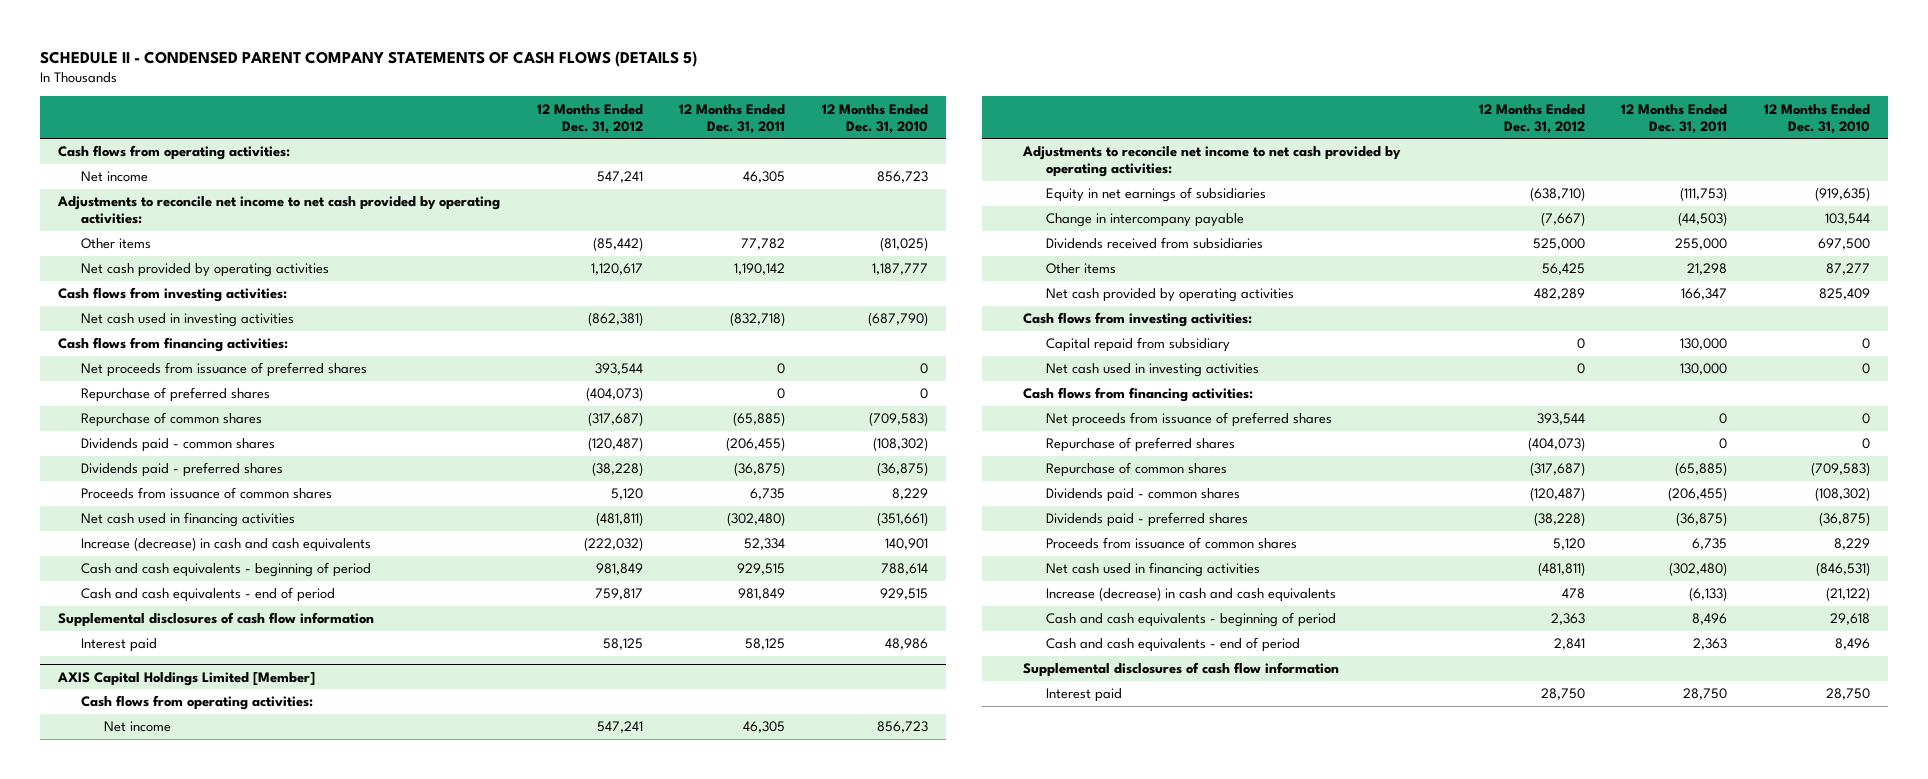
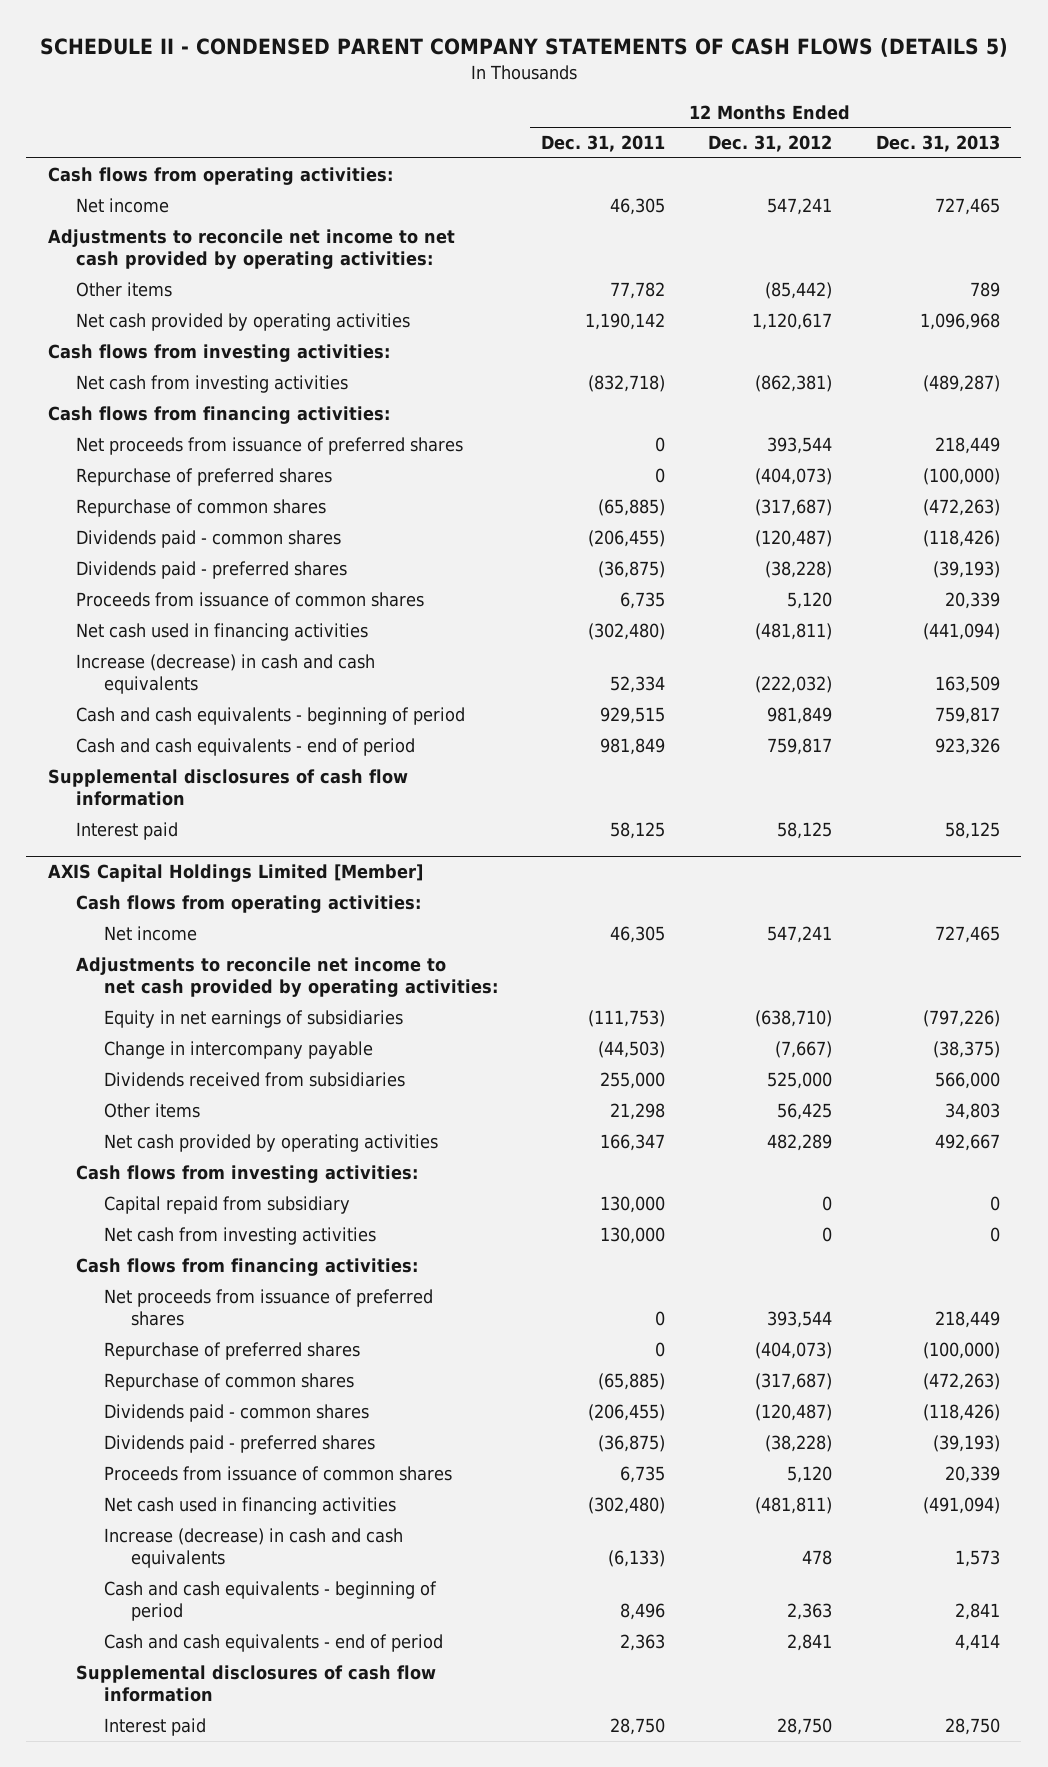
[821,103,928,134] 12 Months Ended Dec. 31, 2010 -> none
none -> [875,135,1000,153] Dec. 31, 2013
[81,313,295,328] Net cash used in investing activities -> [75,374,348,393] Net cash from investing activities
[1046,363,1260,378] Net cash used in investing activities -> [103,1226,376,1245] Net cash from investing activities

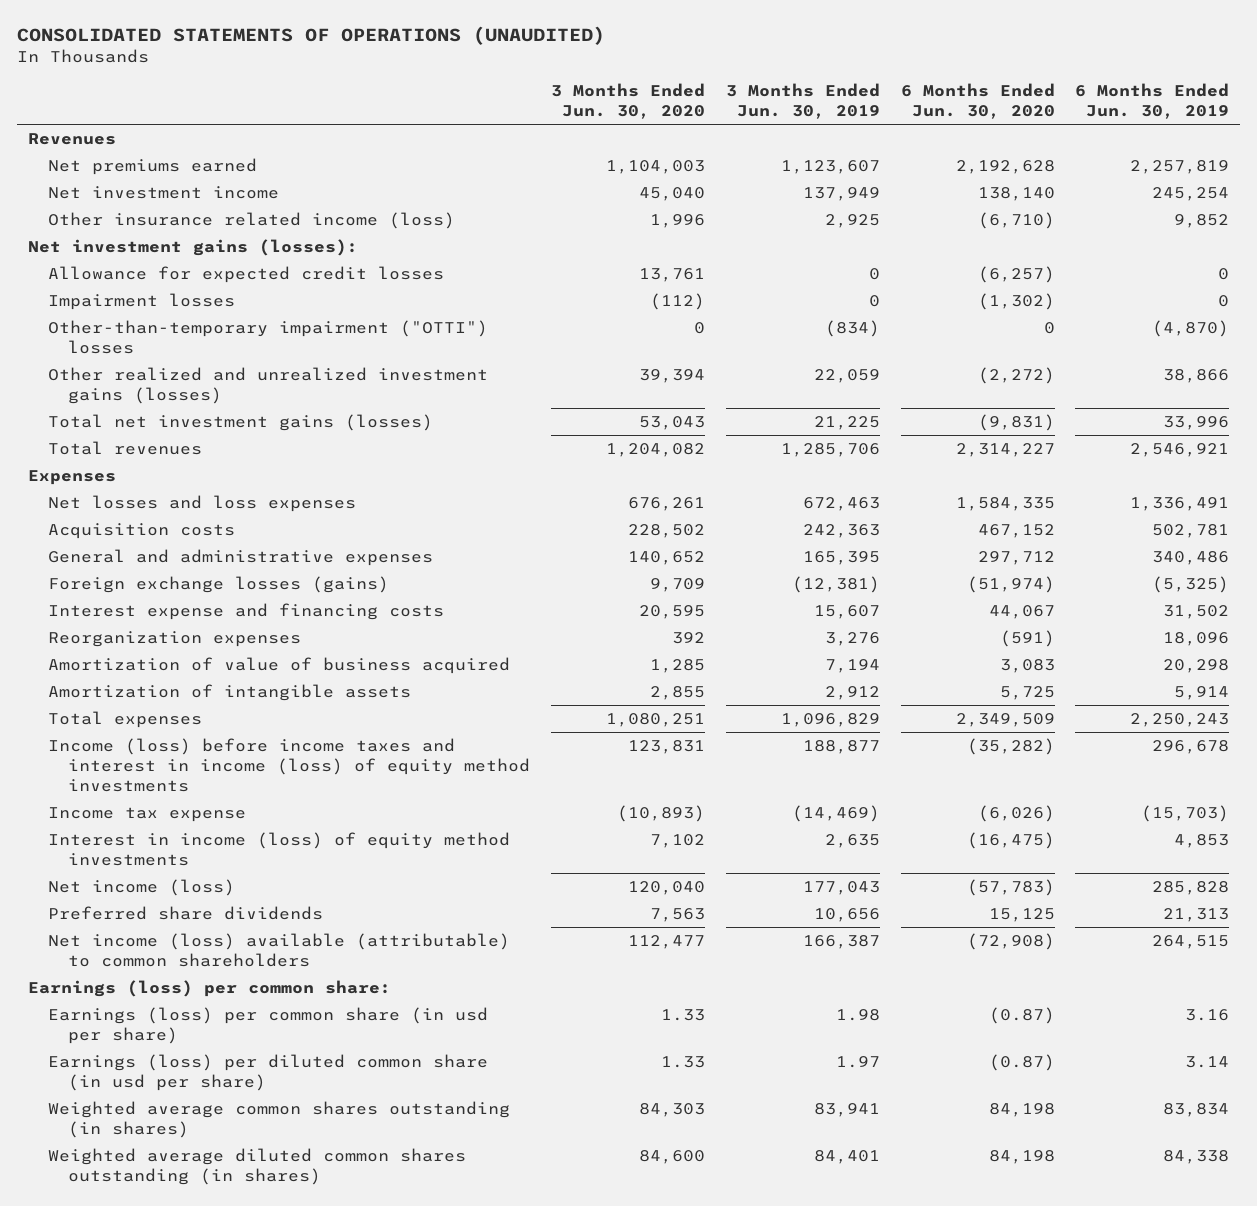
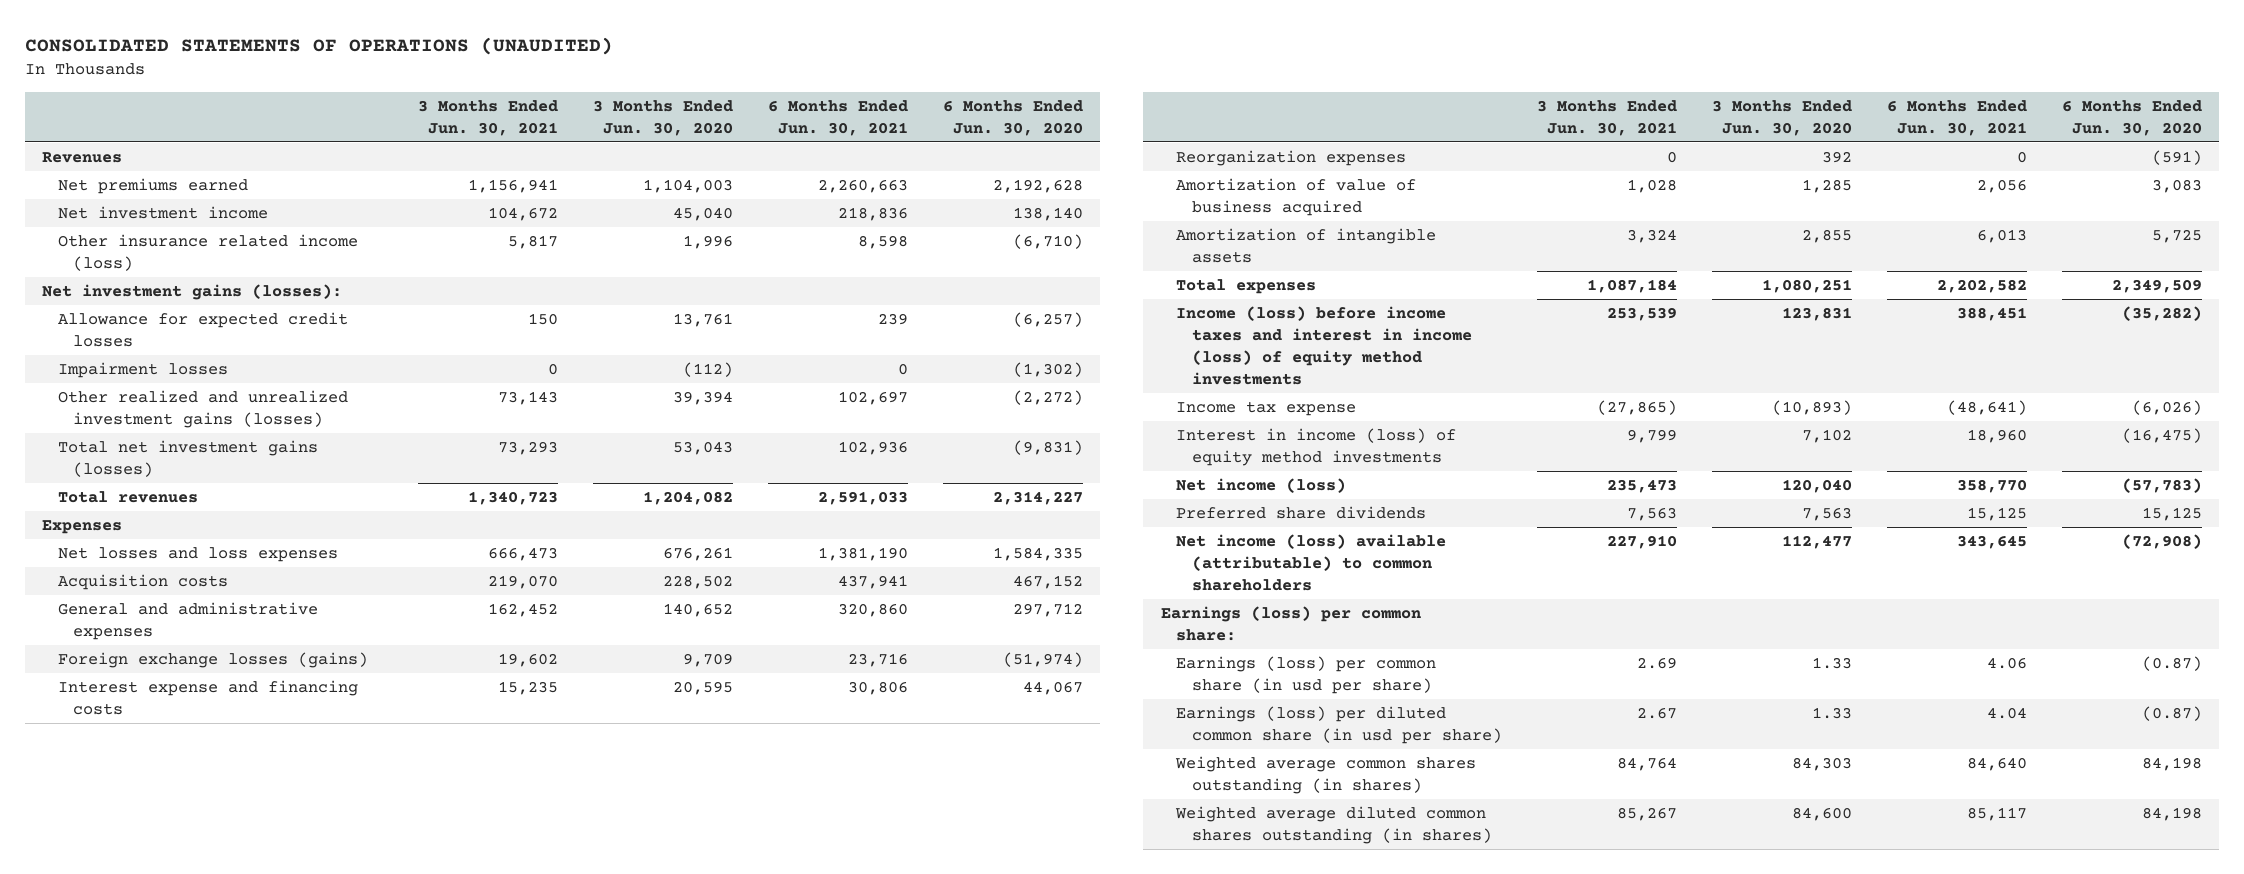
[725,83,880,120] 3 Months Ended Jun. 30, 2019 -> none
[1075,83,1230,120] 6 Months Ended Jun. 30, 2019 -> none
none -> [417,99,558,136] 3 Months Ended Jun. 30, 2021
none -> [767,99,908,136] 6 Months Ended Jun. 30, 2021
[48,319,489,354] Other-than-temporary impairment ("OTTI") losses -> none

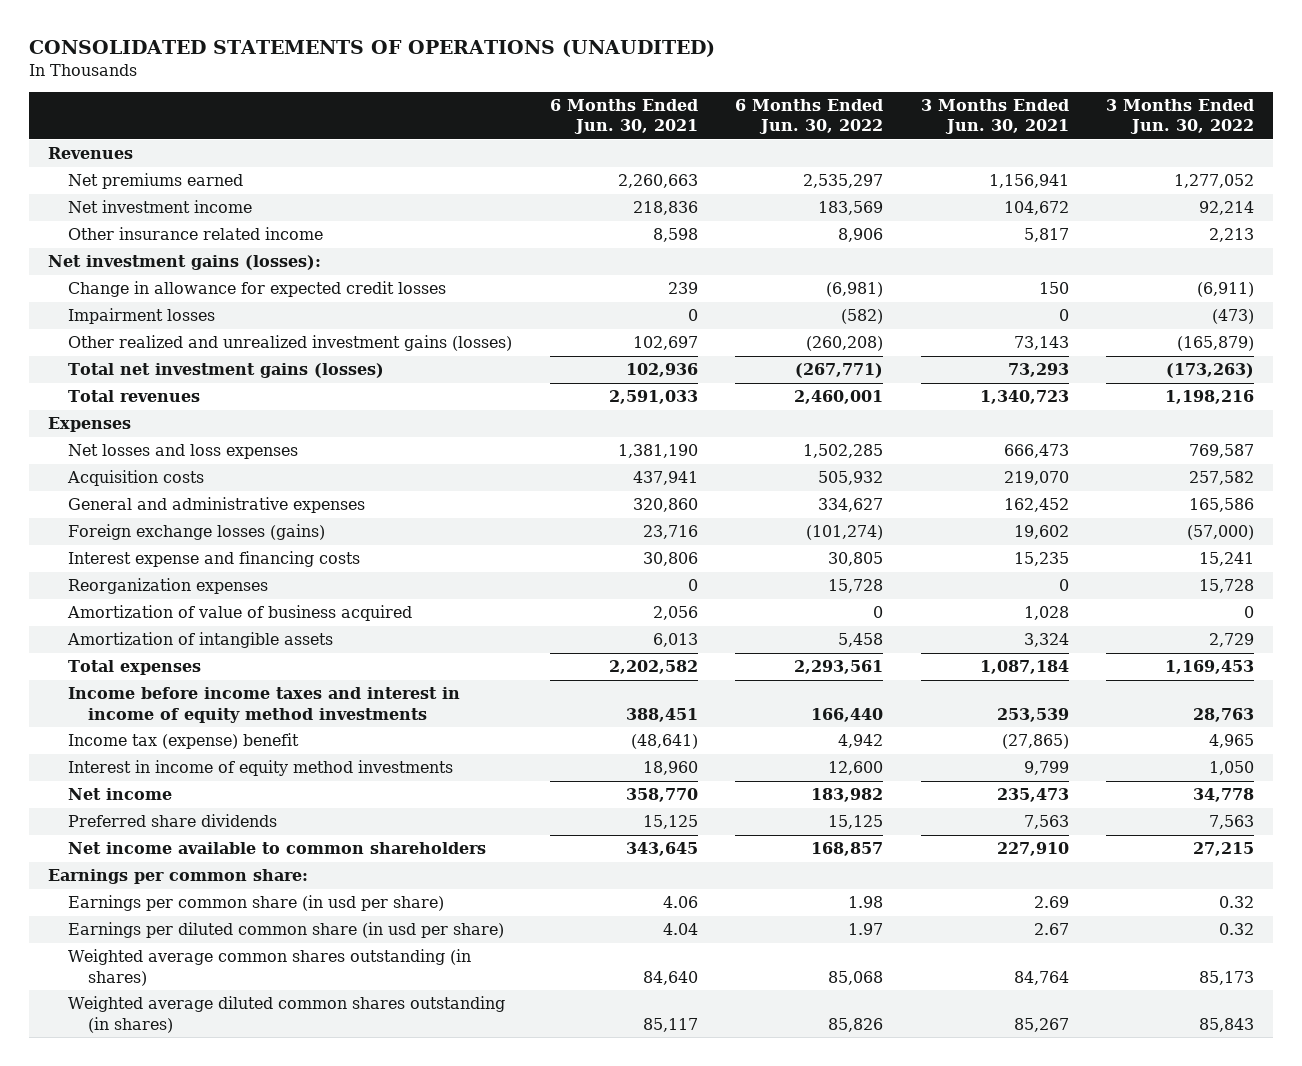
[592,99,733,136] 3 Months Ended Jun. 30, 2020 -> none
[942,99,1083,136] 6 Months Ended Jun. 30, 2020 -> none
none -> [735,99,884,135] 6 Months Ended Jun. 30, 2022
none -> [1106,99,1255,135] 3 Months Ended Jun. 30, 2022
[57,233,358,272] Other insurance related income (loss) -> [67,227,323,241] Other insurance related income
[57,311,348,348] Allowance for expected credit losses -> [67,281,446,298] Change in allowance for expected credit losses
[1176,305,1472,386] Income (loss) before income taxes and interest in income (loss) of equity method investments -> [67,687,460,723] Income before income taxes and interest in income of equity method investments
[1176,400,1357,416] Income tax expense -> [67,733,299,750] Income tax (expense) benefit
[1176,427,1457,467] Interest in income (loss) of equity method investments -> [67,760,453,777] Interest in income of equity method investments
[1176,477,1347,493] Net income (loss) -> [67,788,172,801] Net income
[1176,533,1447,592] Net income (loss) available (attributable) to common shareholders -> [67,842,486,855] Net income available to common shareholders
[1160,605,1421,642] Earnings (loss) per common share: -> [47,869,308,885] Earnings per common share:
[1176,655,1437,695] Earnings (loss) per common share (in usd per share) -> [67,895,444,912] Earnings per common share (in usd per share)
[1176,705,1502,745] Earnings (loss) per diluted common share (in usd per share) -> [67,922,504,939] Earnings per diluted common share (in usd per share)

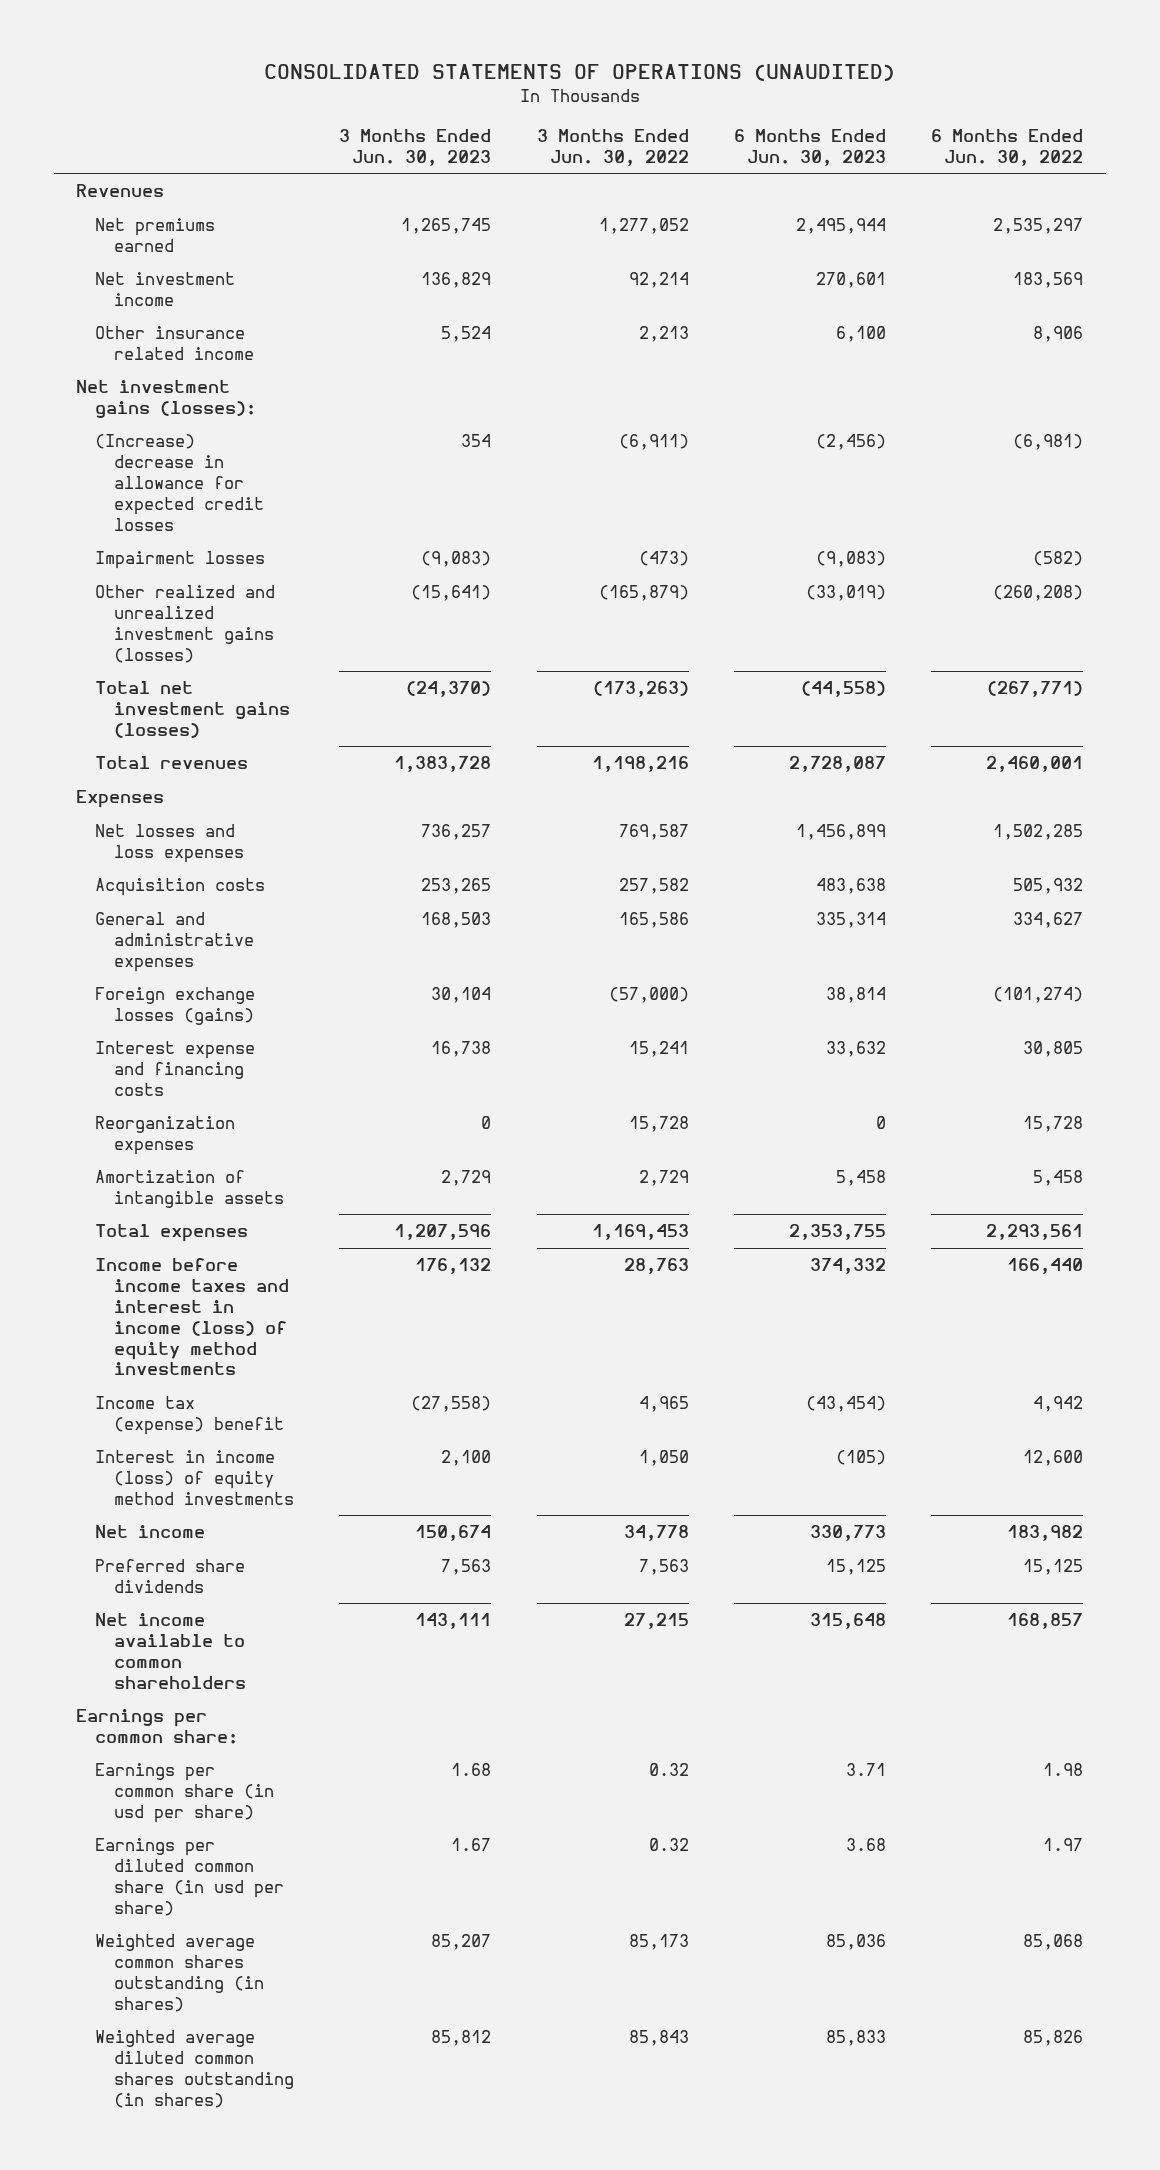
[549,99,698,135] 6 Months Ended Jun. 30, 2021 -> none
[920,99,1069,135] 3 Months Ended Jun. 30, 2021 -> none
none -> [339,128,492,166] 3 Months Ended Jun. 30, 2023
none -> [734,128,887,166] 6 Months Ended Jun. 30, 2023
[67,281,446,298] Change in allowance for expected credit losses -> [95,434,265,531] (Increase) decrease in allowance for expected credit losses
[66,605,412,622] Amortization of value of business acquired -> none
[67,687,460,723] Income before income taxes and interest in income of equity method investments -> [95,1258,290,1376] Income before income taxes and interest in income (loss) of equity method investments
[67,760,453,777] Interest in income of equity method investments -> [95,1450,295,1505] Interest in income (loss) of equity method investments

